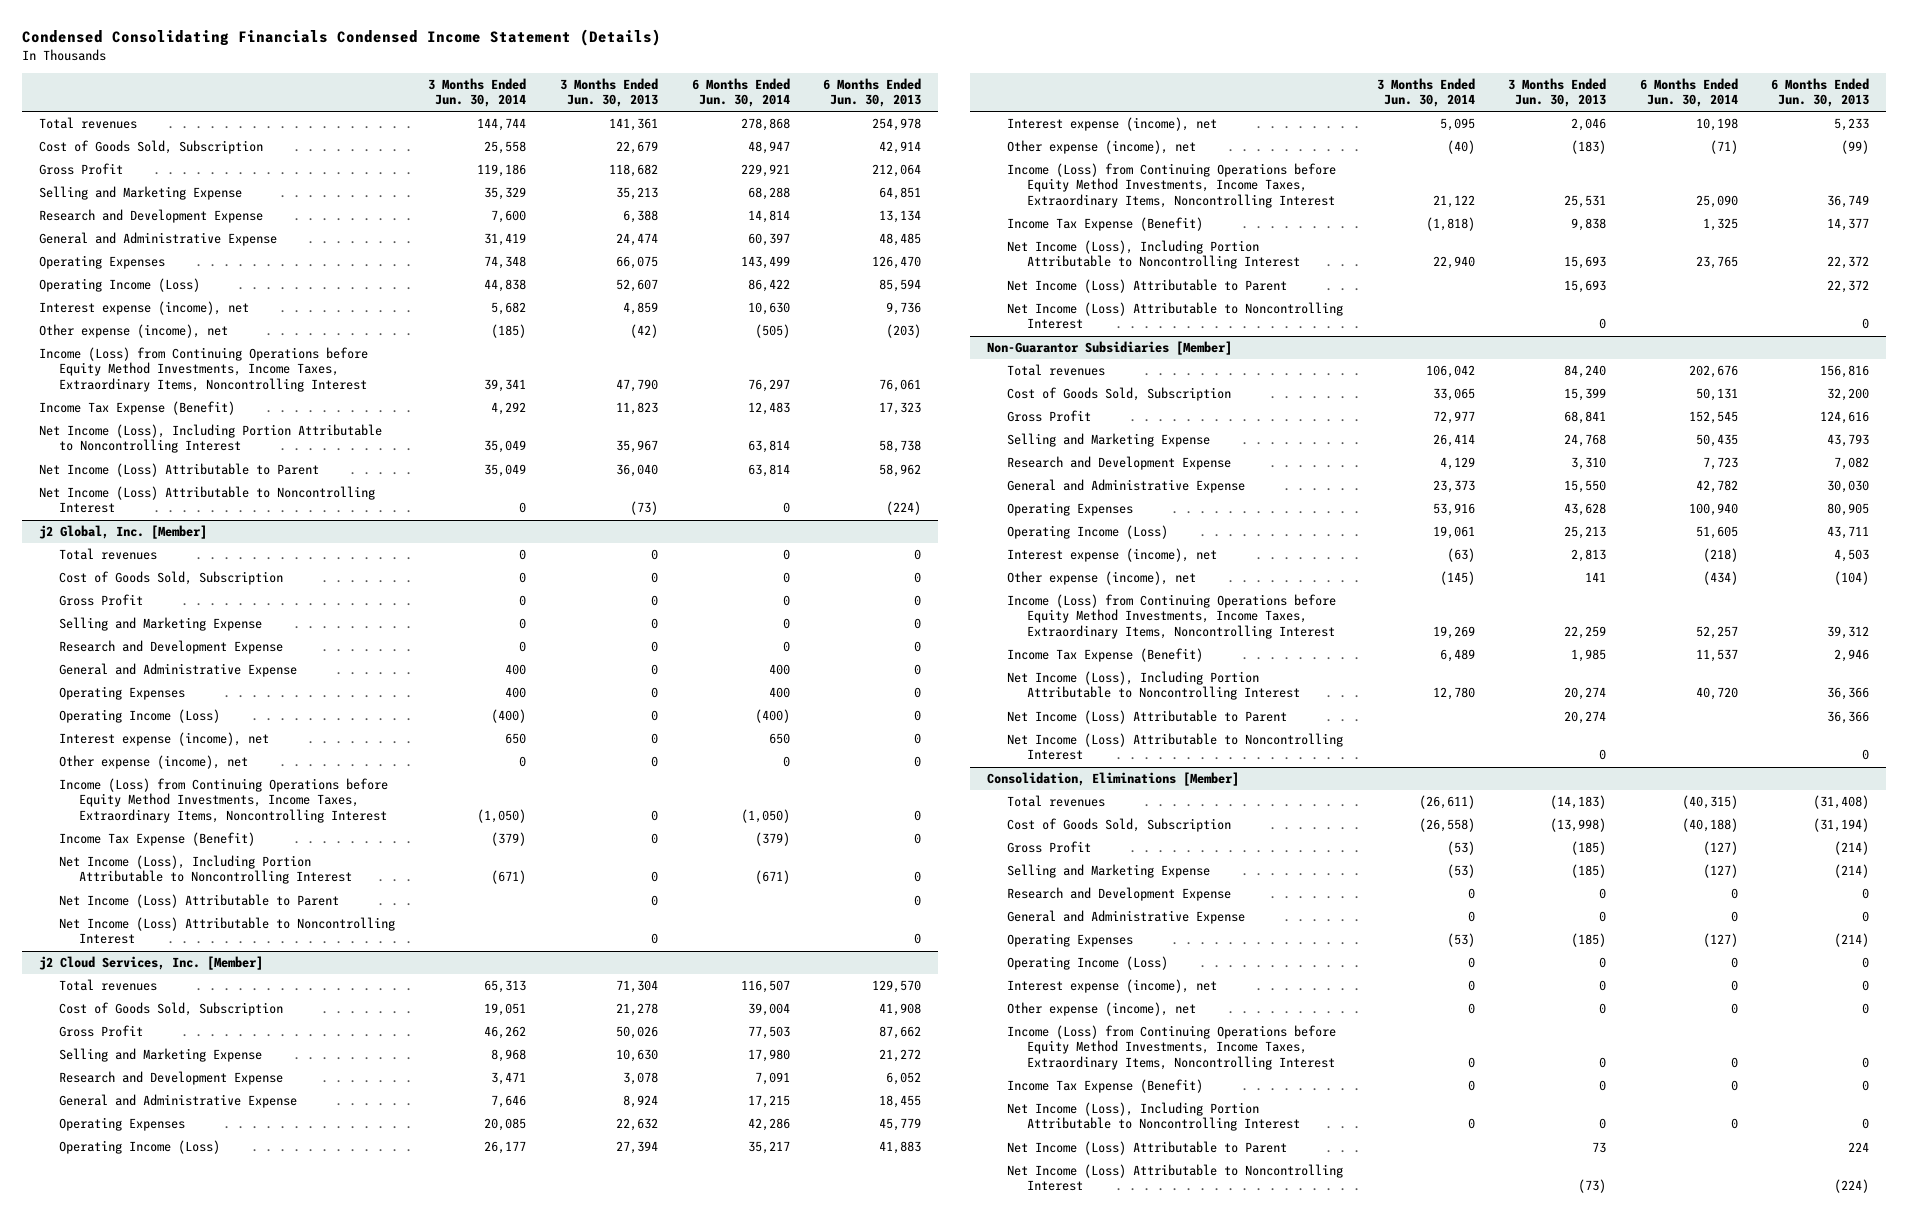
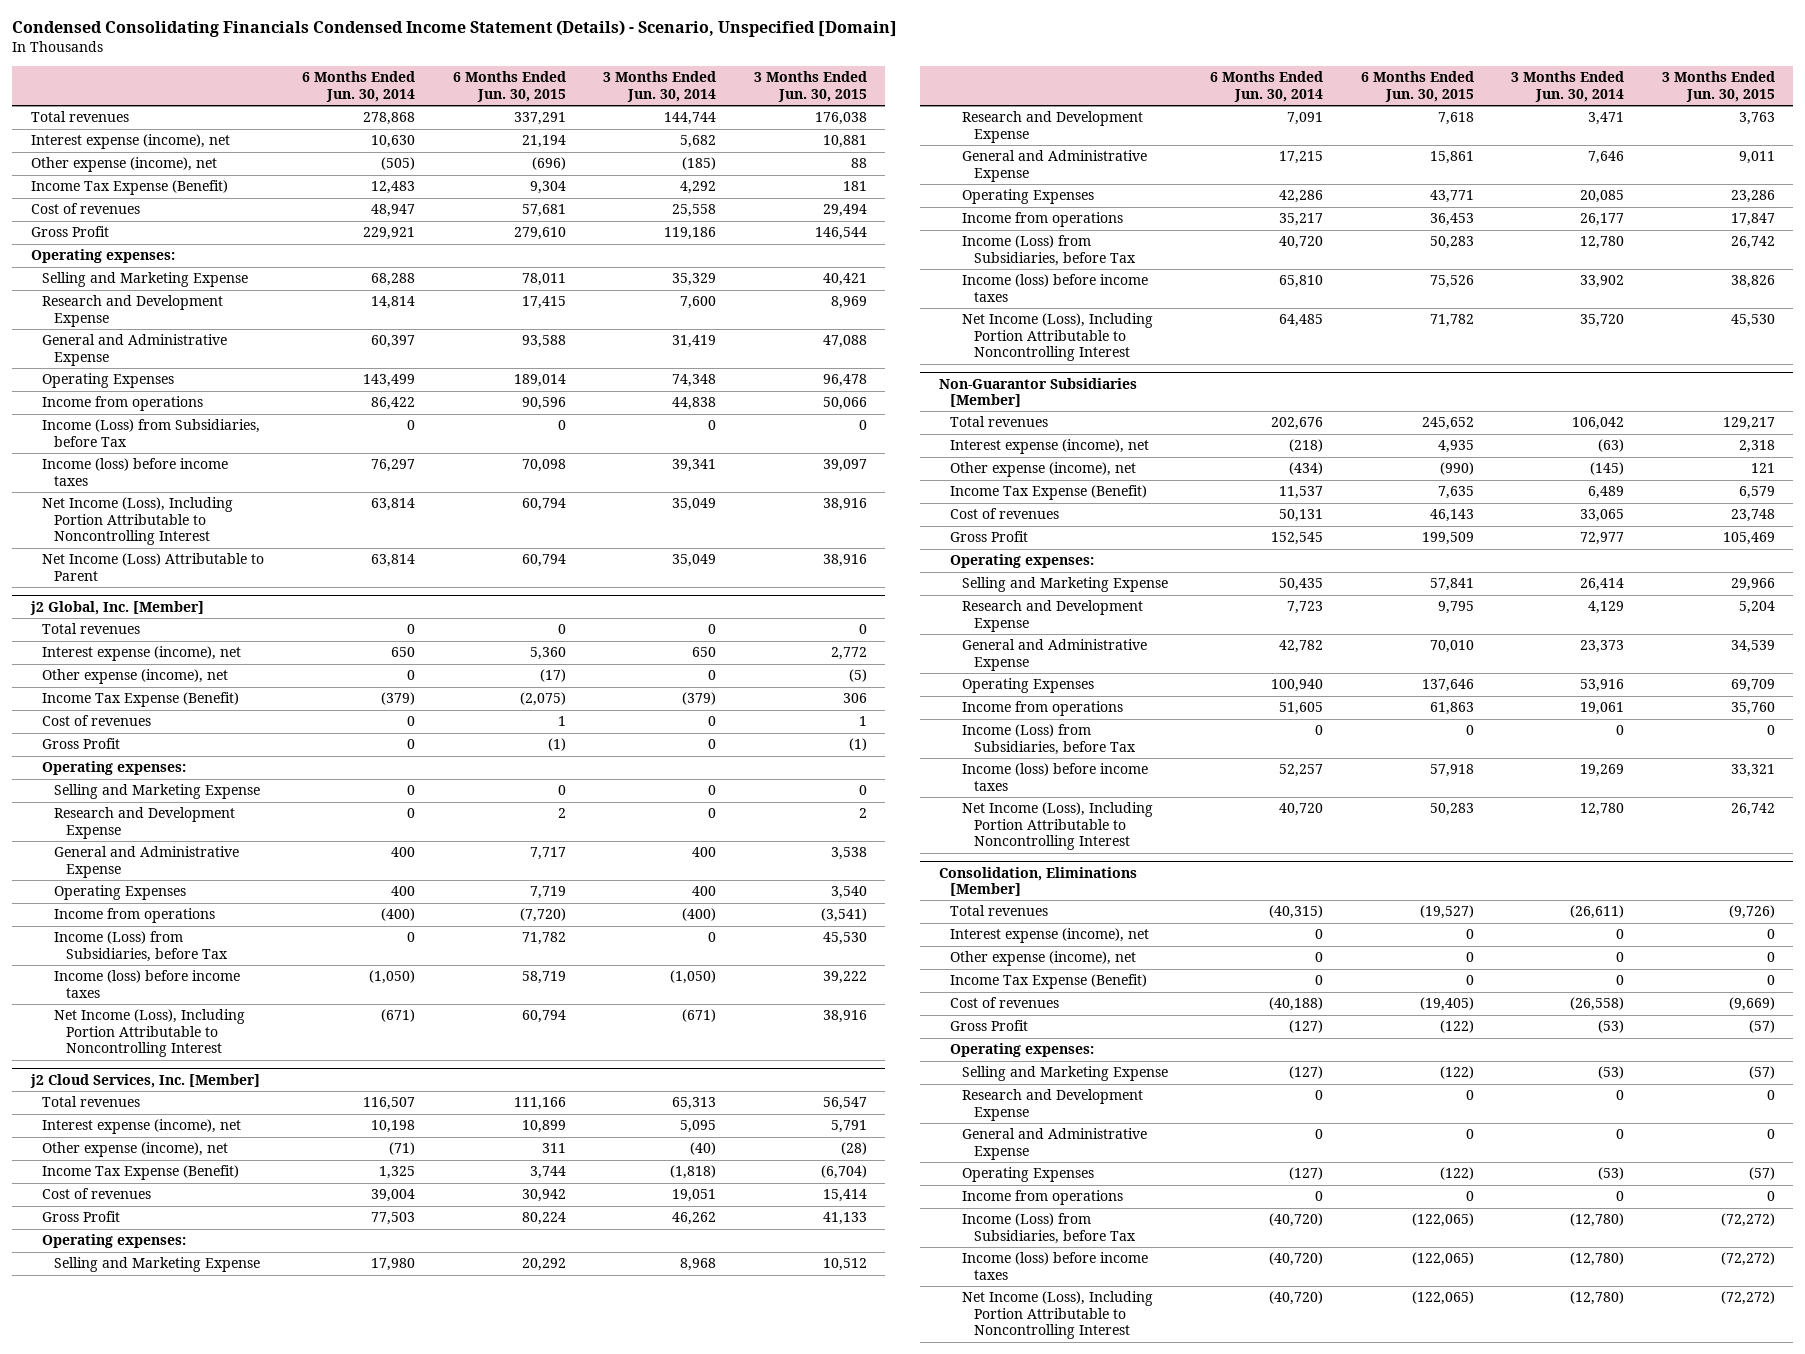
[22,29,662,47] Condensed Consolidating Financials Condensed Income Statement (Details) -> [11,20,897,38] Condensed Consolidating Financials Condensed Income Statement (Details) - Scenario, Unspecified [Domain]
[559,77,658,107] 3 Months Ended Jun. 30, 2013 -> none
[823,77,922,107] 6 Months Ended Jun. 30, 2013 -> none
none -> [452,71,566,102] 6 Months Ended Jun. 30, 2015
none -> [753,71,867,102] 3 Months Ended Jun. 30, 2015
[38,301,249,316] Interest expense (income), net -> [30,134,230,150] Interest expense (income), net
[38,324,228,339] Other expense (income), net -> [30,157,217,173] Other expense (income), net
[38,401,235,416] Income Tax Expense (Benefit) -> [30,180,228,196] Income Tax Expense (Benefit)
[38,140,263,155] Cost of Goods Sold, Subscription -> [30,203,140,215] Cost of revenues
none -> [30,249,175,264] Operating expenses:
[38,278,200,293] Operating Income (Loss) -> [42,396,204,412] Income from operations
none -> [42,419,261,447] Income (Loss) from Subsidiaries, before Tax
[38,347,368,392] Income (Loss) from Continuing Operations before Equity Method Investments, Income Taxes, Extraordinary Items, Noncontrolling Interest -> [42,458,229,486] Income (loss) before income taxes
[38,486,375,514] Net Income (Loss) Attributable to Noncontrolling Interest -> none
[58,732,269,747] Interest expense (income), net -> [42,646,242,662] Interest expense (income), net
[58,755,248,770] Other expense (income), net -> [42,669,229,685] Other expense (income), net
[58,832,255,847] Income Tax Expense (Benefit) -> [42,692,240,708] Income Tax Expense (Benefit)
[58,571,283,586] Cost of Goods Sold, Subscription -> [42,715,152,727] Cost of revenues
none -> [42,761,187,776] Operating expenses:
[58,709,220,724] Operating Income (Loss) -> [54,908,216,924] Income from operations
none -> [54,931,228,962] Income (Loss) from Subsidiaries, before Tax
[58,778,388,823] Income (Loss) from Continuing Operations before Equity Method Investments, Income Taxes, Extraordinary Items, Noncontrolling Interest -> [54,970,241,998] Income (loss) before income taxes
[58,894,339,909] Net Income (Loss) Attributable to Parent -> none
[58,917,395,945] Net Income (Loss) Attributable to Noncontrolling Interest -> none
[1006,117,1217,132] Interest expense (income), net -> [42,1119,242,1135] Interest expense (income), net
[1006,140,1196,155] Other expense (income), net -> [42,1142,229,1158] Other expense (income), net
[1006,217,1203,232] Income Tax Expense (Benefit) -> [42,1165,240,1181] Income Tax Expense (Benefit)
[58,1002,283,1017] Cost of Goods Sold, Subscription -> [42,1188,152,1200] Cost of revenues
none -> [42,1234,187,1249] Operating expenses:
[1006,279,1287,294] Net Income (Loss) Attributable to Parent -> none
[1006,302,1343,330] Net Income (Loss) Attributable to Noncontrolling Interest -> none
[58,1140,220,1155] Operating Income (Loss) -> [962,212,1124,228] Income from operations
none -> [962,235,1136,266] Income (Loss) from Subsidiaries, before Tax
[1006,163,1336,208] Income (Loss) from Continuing Operations before Equity Method Investments, Income Taxes, Extraordinary Items, Noncontrolling Interest -> [962,274,1149,302] Income (loss) before income taxes
[1432,194,1475,208] 21,122 -> [1580,275,1625,289] 33,902
[1695,194,1738,208] 25,090 -> [1278,275,1323,289] 65,810
[1432,256,1475,270] 22,940 -> [1580,314,1625,328] 35,720
[1695,256,1738,270] 23,765 -> [1278,314,1323,328] 64,485
[1006,548,1217,563] Interest expense (income), net -> [950,439,1150,455] Interest expense (income), net
[1006,571,1196,586] Other expense (income), net -> [950,462,1137,478] Other expense (income), net
[1006,648,1203,663] Income Tax Expense (Benefit) -> [950,485,1148,501] Income Tax Expense (Benefit)
[1006,387,1231,402] Cost of Goods Sold, Subscription -> [950,508,1060,520] Cost of revenues
none -> [950,554,1095,569] Operating expenses:
[1006,525,1168,540] Operating Income (Loss) -> [962,701,1124,717] Income from operations
none -> [962,724,1136,755] Income (Loss) from Subsidiaries, before Tax
[1006,594,1336,639] Income (Loss) from Continuing Operations before Equity Method Investments, Income Taxes, Extraordinary Items, Noncontrolling Interest -> [962,763,1149,791] Income (loss) before income taxes
[1006,710,1287,725] Net Income (Loss) Attributable to Parent -> none
[1006,733,1343,761] Net Income (Loss) Attributable to Noncontrolling Interest -> none
[1006,979,1217,994] Interest expense (income), net -> [950,928,1150,944] Interest expense (income), net
[1006,1002,1196,1017] Other expense (income), net -> [950,951,1137,967] Other expense (income), net
[1006,1079,1203,1094] Income Tax Expense (Benefit) -> [950,974,1148,990] Income Tax Expense (Benefit)
[1006,818,1231,833] Cost of Goods Sold, Subscription -> [950,997,1060,1009] Cost of revenues
none -> [950,1043,1095,1058] Operating expenses:
[1006,1141,1287,1156] Net Income (Loss) Attributable to Parent -> none
[1006,1164,1343,1192] Net Income (Loss) Attributable to Noncontrolling Interest -> none
[1006,956,1168,971] Operating Income (Loss) -> [962,1190,1124,1206] Income from operations
none -> [962,1213,1136,1244] Income (Loss) from Subsidiaries, before Tax
[1006,1025,1336,1070] Income (Loss) from Continuing Operations before Equity Method Investments, Income Taxes, Extraordinary Items, Noncontrolling Interest -> [962,1252,1149,1280] Income (loss) before income taxes
[1467,1056,1475,1068] 0 -> [1570,1252,1625,1267] (12,780)
[1730,1056,1738,1068] 0 -> [1268,1252,1323,1267] (40,720)
[1467,1118,1475,1130] 0 -> [1570,1291,1625,1306] (12,780)
[1730,1118,1738,1130] 0 -> [1268,1291,1323,1306] (40,720)

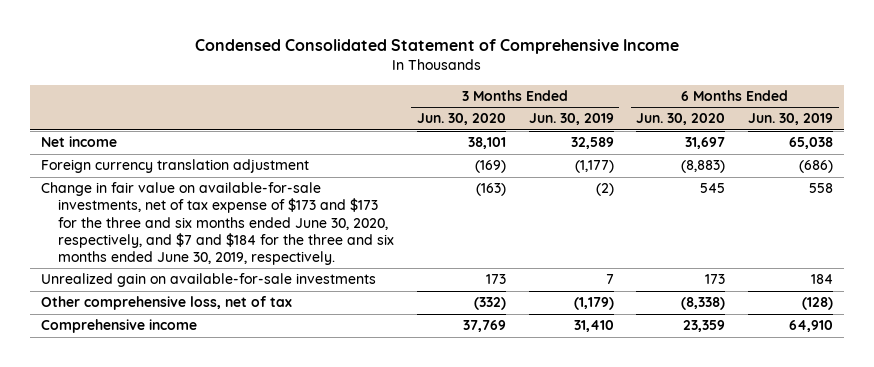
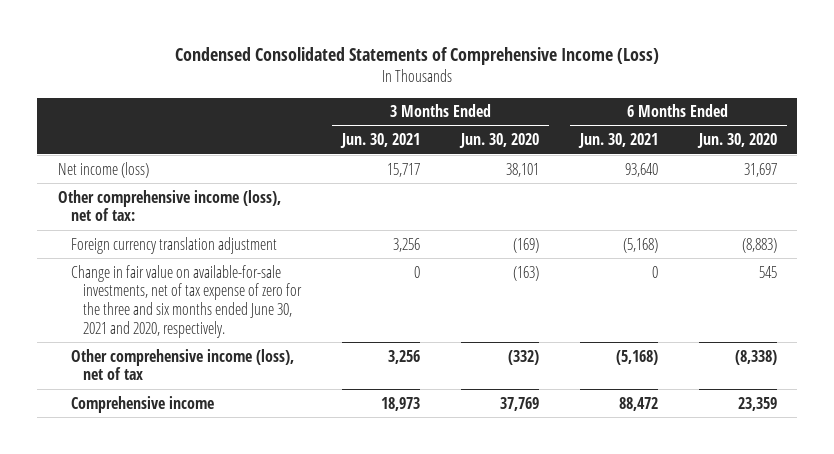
[194,39,679,55] Condensed Consolidated Statement of Comprehensive Income -> [175,47,660,66] Condensed Consolidated Statements of Comprehensive Income (Loss)
[528,113,614,126] Jun. 30, 2019 -> none
[747,113,833,126] Jun. 30, 2019 -> none
none -> [340,133,421,149] Jun. 30, 2021
none -> [577,133,658,149] Jun. 30, 2021
[40,136,117,148] Net income -> [57,161,149,178] Net income (loss)
none -> [57,189,281,222] Other comprehensive income (loss), net of tax:
[40,273,376,288] Unrealized gain on available-for-sale investments -> none
[40,182,395,265] Change in fair value on available-for-sale investments, net of tax expense of $173 and $173 for the three and six months ended June 30, 2020, respectively, and $7 and $184 for the three and six months ended June 30, 2019, respectively. -> [70,264,303,338] Change in fair value on available-for-sale investments, net of tax expense of zero for the three and six months ended June 30, 2021 and 2020, respectively.
[40,296,292,311] Other comprehensive loss, net of tax -> [70,348,294,381] Other comprehensive income (loss), net of tax

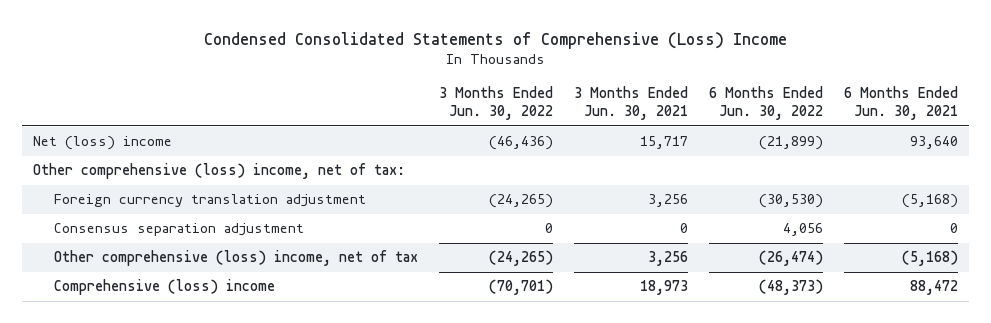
[175,47,660,66] Condensed Consolidated Statements of Comprehensive Income (Loss) -> [203,31,787,49] Condensed Consolidated Statements of Comprehensive (Loss) Income
[459,133,540,149] Jun. 30, 2020 -> none
[696,133,777,149] Jun. 30, 2020 -> none
none -> [438,85,553,121] 3 Months Ended Jun. 30, 2022
none -> [709,85,824,121] 6 Months Ended Jun. 30, 2022
[57,161,149,178] Net income (loss) -> [33,136,173,151] Net (loss) income
[57,189,281,222] Other comprehensive income (loss), net of tax: -> [33,163,406,180] Other comprehensive (loss) income, net of tax:
[70,264,303,338] Change in fair value on available-for-sale investments, net of tax expense of zero for the three and six months ended June 30, 2021 and 2020, respectively. -> none
none -> [53,223,304,237] Consensus separation adjustment
[70,348,294,381] Other comprehensive income (loss), net of tax -> [53,250,418,267] Other comprehensive (loss) income, net of tax
[70,395,214,413] Comprehensive income -> [53,279,275,296] Comprehensive (loss) income

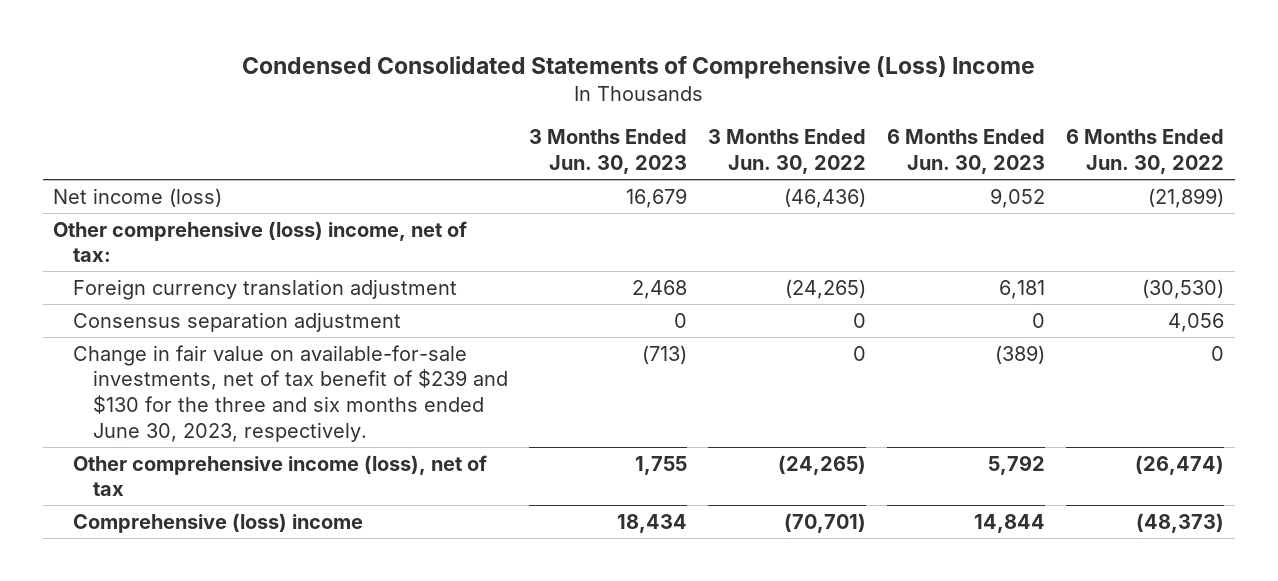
[573,85,688,121] 3 Months Ended Jun. 30, 2021 -> none
[844,85,959,121] 6 Months Ended Jun. 30, 2021 -> none
none -> [529,129,688,175] 3 Months Ended Jun. 30, 2023
none -> [887,129,1046,175] 6 Months Ended Jun. 30, 2023
[33,136,173,151] Net (loss) income -> [53,187,223,207] Net income (loss)
none -> [73,344,509,442] Change in fair value on available-for-sale investments, net of tax benefit of $239 and $130 for the three and six months ended June 30, 2023, respectively.
[53,250,418,267] Other comprehensive (loss) income, net of tax -> [73,454,488,497] Other comprehensive income (loss), net of tax

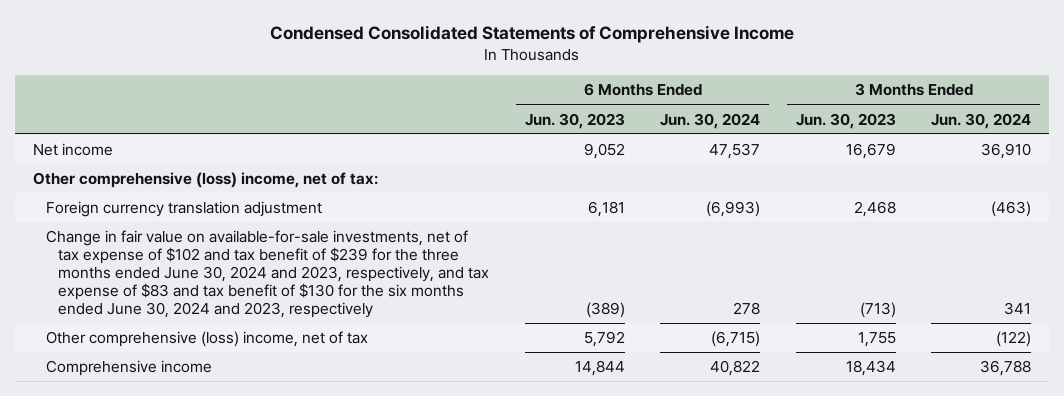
[241,55,1035,79] Condensed Consolidated Statements of Comprehensive (Loss) Income -> [270,25,795,44] Condensed Consolidated Statements of Comprehensive Income
[708,129,867,175] 3 Months Ended Jun. 30, 2022 -> none
[1066,129,1225,175] 6 Months Ended Jun. 30, 2022 -> none
none -> [660,112,761,129] Jun. 30, 2024
none -> [931,112,1032,129] Jun. 30, 2024
[53,187,223,207] Net income (loss) -> [33,143,114,157] Net income
[73,311,402,332] Consensus separation adjustment -> none
[73,344,509,442] Change in fair value on available-for-sale investments, net of tax benefit of $239 and $130 for the three and six months ended June 30, 2023, respectively. -> [45,230,490,318] Change in fair value on available-for-sale investments, net of tax expense of $102 and tax benefit of $239 for the three months ended June 30, 2024 and 2023, respectively, and tax expense of $83 and tax benefit of $130 for the six months ended June 30, 2024 and 2023, respectively
[73,454,488,497] Other comprehensive income (loss), net of tax -> [45,331,368,348] Other comprehensive (loss) income, net of tax
[73,512,364,533] Comprehensive (loss) income -> [45,360,212,377] Comprehensive income

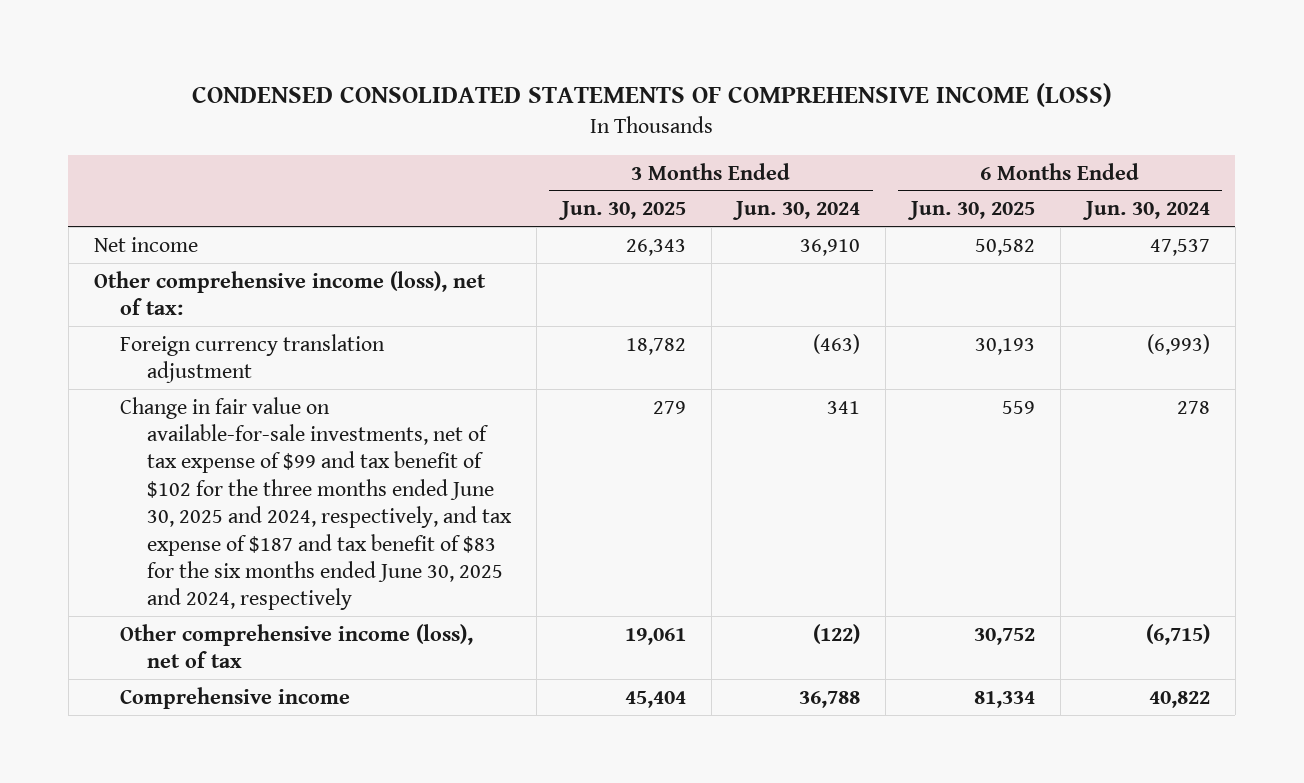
[270,25,795,44] Condensed Consolidated Statements of Comprehensive Income -> [191,82,1112,107] CONDENSED CONSOLIDATED STATEMENTS OF COMPREHENSIVE INCOME (LOSS)
[524,112,625,129] Jun. 30, 2023 -> none
[795,112,896,129] Jun. 30, 2023 -> none
none -> [557,201,686,221] Jun. 30, 2025
none -> [907,201,1036,221] Jun. 30, 2025
[33,172,379,189] Other comprehensive (loss) income, net of tax: -> [93,270,486,316] Other comprehensive income (loss), net of tax:
[45,230,490,318] Change in fair value on available-for-sale investments, net of tax expense of $102 and tax benefit of $239 for the three months ended June 30, 2024 and 2023, respectively, and tax expense of $83 and tax benefit of $130 for the six months ended June 30, 2024 and 2023, respectively -> [120,396,513,611] Change in fair value on available-for-sale investments, net of tax expense of $99 and tax benefit of $102 for the three months ended June 30, 2025 and 2024, respectively, and tax expense of $187 and tax benefit of $83 for the six months ended June 30, 2025 and 2024, respectively
[45,331,368,348] Other comprehensive (loss) income, net of tax -> [120,623,474,669] Other comprehensive income (loss), net of tax

